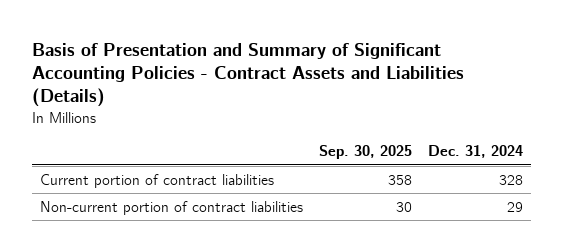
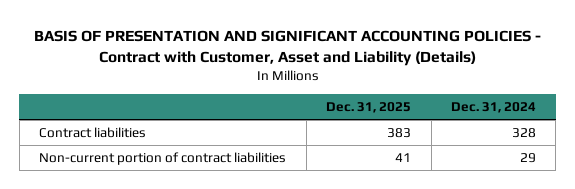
[32,42,465,108] Basis of Presentation and Summary of Significant Accounting Policies - Contract Assets and Liabilities (Details) -> [33,29,541,66] BASIS OF PRESENTATION AND SIGNIFICANT ACCOUNTING POLICIES - Contract with Customer, Asset and Liability (Details)
[319,145,413,160] Sep. 30, 2025 -> none
none -> [326,101,412,113] Dec. 31, 2025
[40,173,275,188] Current portion of contract liabilities -> [39,126,147,138] Contract liabilities

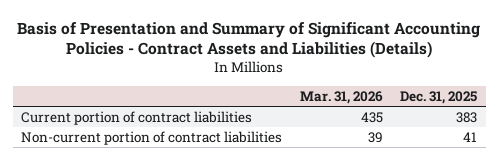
[33,29,541,66] BASIS OF PRESENTATION AND SIGNIFICANT ACCOUNTING POLICIES - Contract with Customer, Asset and Liability (Details) -> [17,21,481,59] Basis of Presentation and Summary of Significant Accounting Policies - Contract Assets and Liabilities (Details)
[450,101,536,113] Dec. 31, 2024 -> none
none -> [299,90,383,104] Mar. 31, 2026
[39,126,147,138] Contract liabilities -> [21,111,253,126] Current portion of contract liabilities

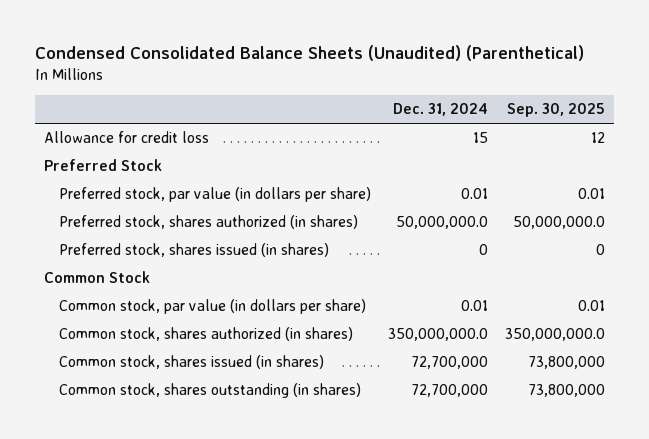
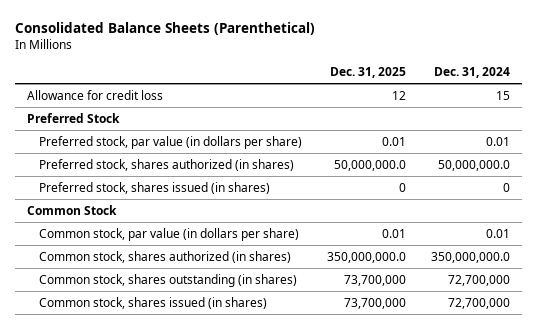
[35,45,585,62] Condensed Consolidated Balance Sheets (Unaudited) (Parenthetical) -> [14,22,315,36] Consolidated Balance Sheets (Parenthetical)
[507,103,606,118] Sep. 30, 2025 -> none
none -> [329,67,406,79] Dec. 31, 2025
[59,355,325,370] Common stock, shares issued (in shares) -> [38,296,267,309] Common stock, shares issued (in shares)

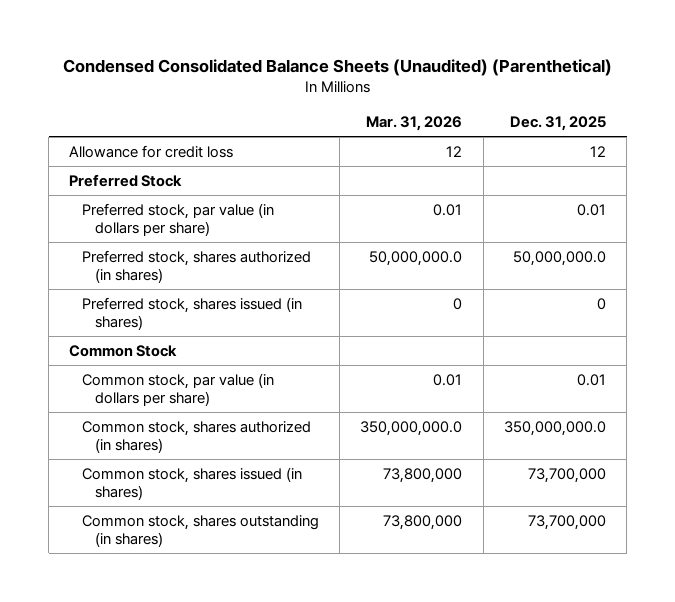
[14,22,315,36] Consolidated Balance Sheets (Parenthetical) -> [62,58,612,76] Condensed Consolidated Balance Sheets (Unaudited) (Parenthetical)
[433,67,510,79] Dec. 31, 2024 -> none
none -> [366,115,463,131] Mar. 31, 2026
[38,273,297,287] Common stock, shares outstanding (in shares) -> [81,515,319,547] Common stock, shares outstanding (in shares)

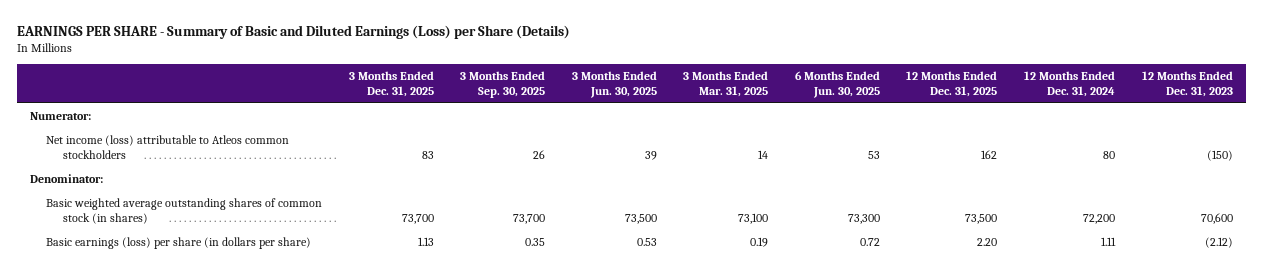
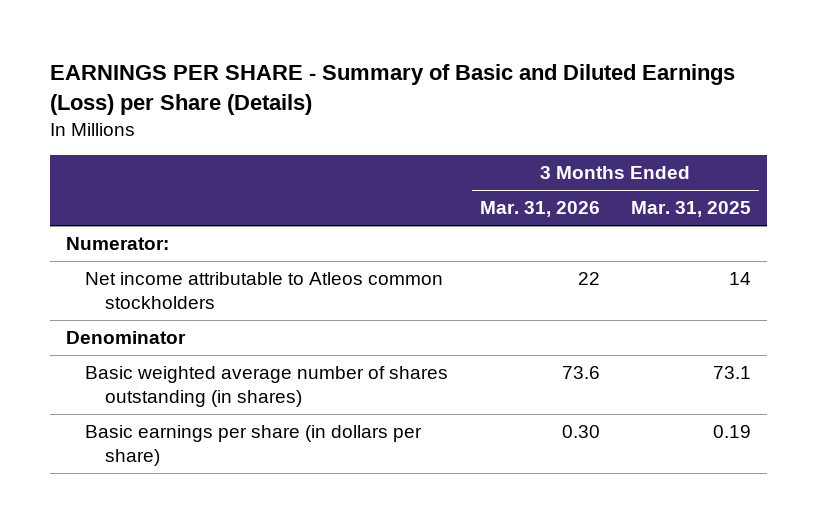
[348,71,434,97] 3 Months Ended Dec. 31, 2025 -> none
[460,71,546,98] 3 Months Ended Sep. 30, 2025 -> none
[571,71,657,98] 3 Months Ended Jun. 30, 2025 -> none
[794,71,880,98] 6 Months Ended Jun. 30, 2025 -> none
[906,71,998,97] 12 Months Ended Dec. 31, 2025 -> none
[1024,71,1116,97] 12 Months Ended Dec. 31, 2024 -> none
[1141,71,1233,97] 12 Months Ended Dec. 31, 2023 -> none
none -> [479,201,600,218] Mar. 31, 2026
[46,135,290,159] Net income (loss) attributable to Atleos common stockholders -> [85,272,444,309] Net income attributable to Atleos common stockholders
[30,174,104,184] Denominator: -> [65,331,186,345] Denominator
[46,198,323,224] Basic weighted average outstanding shares of common stock (in shares) -> [85,366,449,407] Basic weighted average number of shares outstanding (in shares)
[738,212,769,224] 73,100 -> [712,366,751,380] 73.1
[46,237,312,250] Basic earnings (loss) per share (in dollars per share) -> [85,425,423,466] Basic earnings per share (in dollars per share)

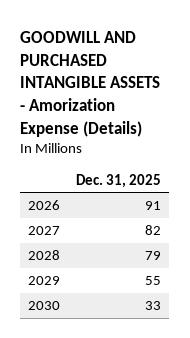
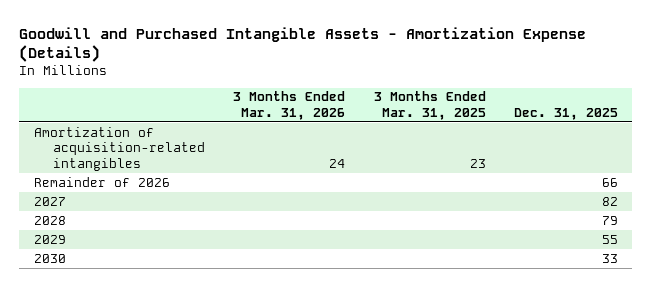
[20,31,161,137] GOODWILL AND PURCHASED INTANGIBLE ASSETS - Amorization Expense (Details) -> [19,26,587,63] Goodwill and Purchased Intangible Assets - Amortization Expense (Details)
none -> [233,91,346,120] 3 Months Ended Mar. 31, 2026
none -> [373,91,486,120] 3 Months Ended Mar. 31, 2025
[28,200,61,211] 2026 -> none
none -> [33,126,205,171] Amortization of acquisition-related intangibles
none -> [33,176,170,187] Remainder of 2026

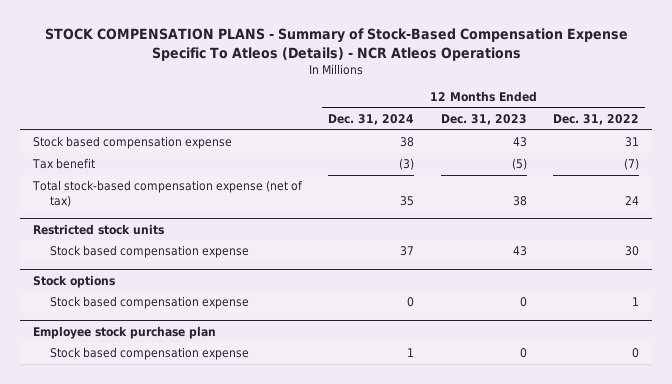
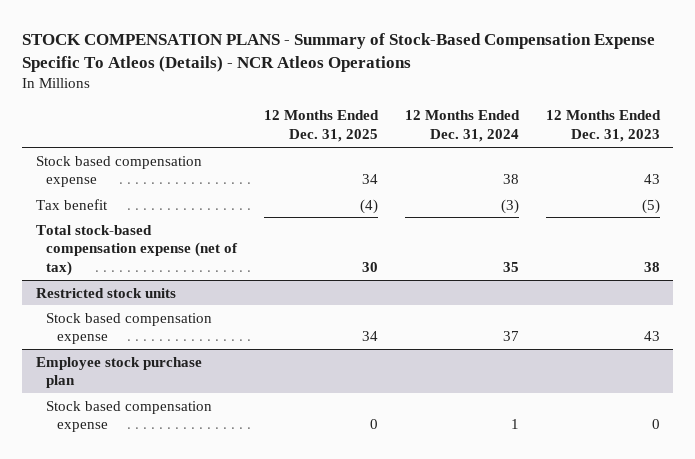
[552,114,639,126] Dec. 31, 2022 -> none
none -> [264,110,380,143] 12 Months Ended Dec. 31, 2025
[33,274,116,288] Stock options -> none
[49,296,249,310] Stock based compensation expense -> none

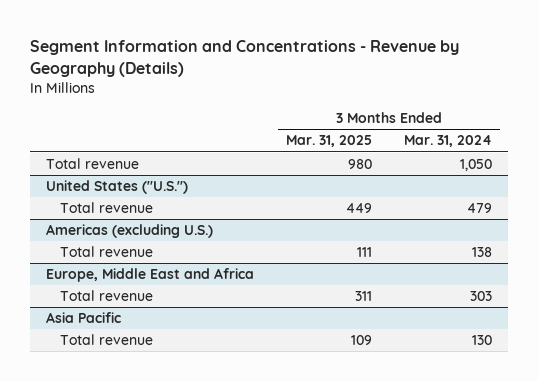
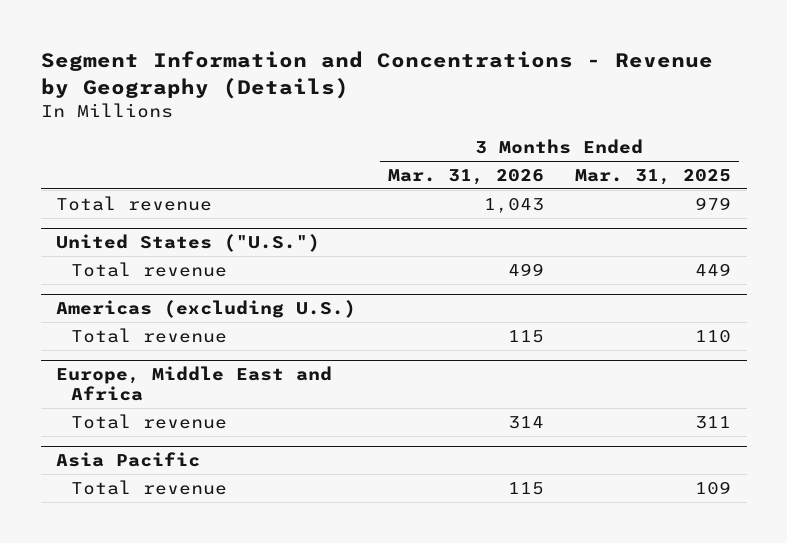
[403,135,492,148] Mar. 31, 2024 -> none
none -> [387,169,544,186] Mar. 31, 2026
[347,159,372,170] 980 -> [694,196,731,210] 979
[356,247,372,258] 111 -> [694,329,731,343] 110

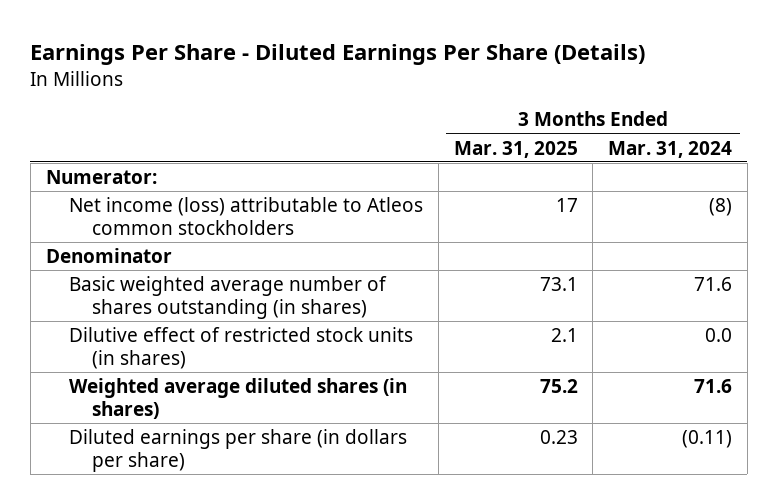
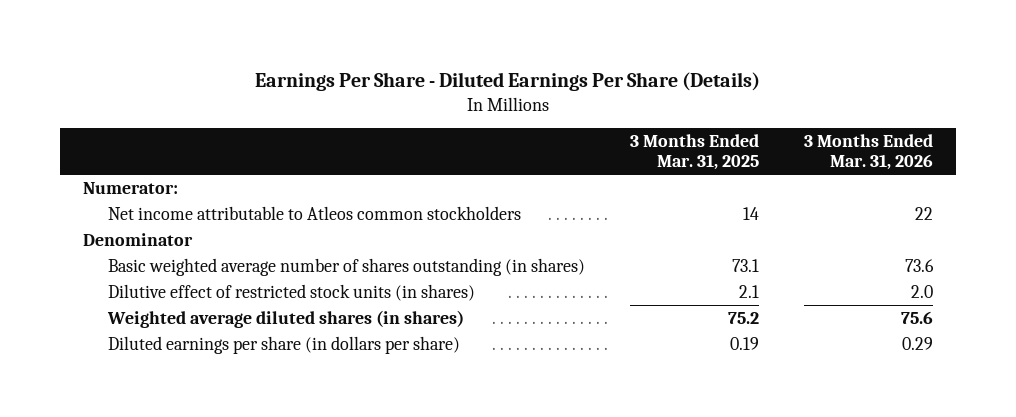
[608,140,733,158] Mar. 31, 2024 -> none
none -> [804,134,934,171] 3 Months Ended Mar. 31, 2026
[68,197,423,235] Net income (loss) attributable to Atleos common stockholders -> [108,205,522,220] Net income attributable to Atleos common stockholders
[555,198,578,213] 17 -> [743,206,760,220] 14
[539,430,578,445] 0.23 -> [730,336,760,350] 0.19

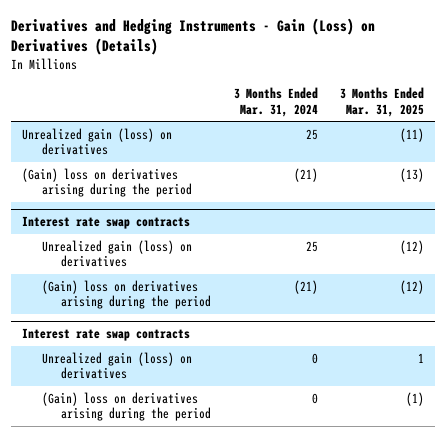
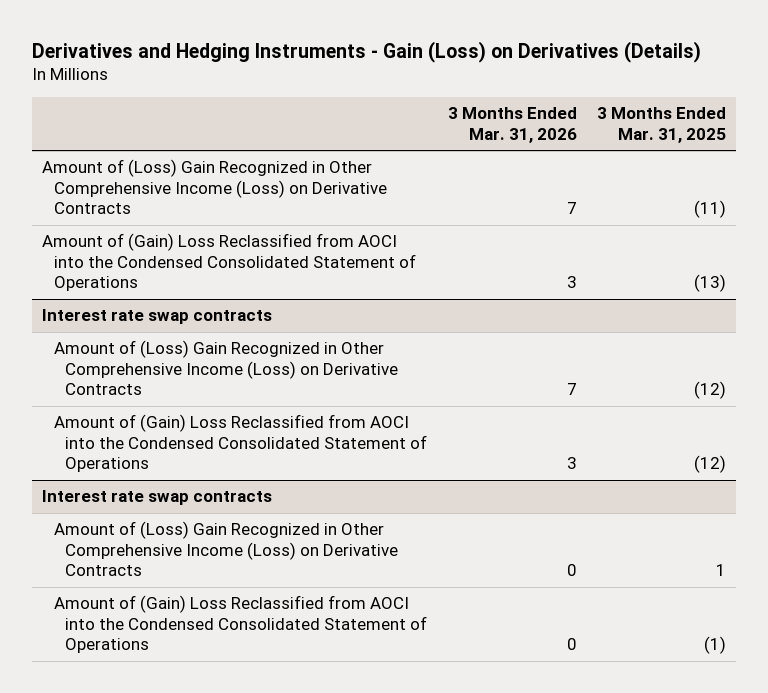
[233,86,318,117] 3 Months Ended Mar. 31, 2024 -> none
none -> [447,107,577,143] 3 Months Ended Mar. 31, 2026
[22,127,173,156] Unrealized gain (loss) on derivatives -> [41,159,387,215] Amount of (Loss) Gain Recognized in Other Comprehensive Income (Loss) on Derivative Contracts
[22,167,192,198] (Gain) loss on derivatives arising during the period -> [41,233,416,292] Amount of (Gain) Loss Reclassified from AOCI into the Condensed Consolidated Statement of Operations
[41,239,192,268] Unrealized gain (loss) on derivatives -> [53,340,399,396] Amount of (Loss) Gain Recognized in Other Comprehensive Income (Loss) on Derivative Contracts
[41,279,212,310] (Gain) loss on derivatives arising during the period -> [53,414,428,473] Amount of (Gain) Loss Reclassified from AOCI into the Condensed Consolidated Statement of Operations
[41,351,192,380] Unrealized gain (loss) on derivatives -> [53,521,399,577] Amount of (Loss) Gain Recognized in Other Comprehensive Income (Loss) on Derivative Contracts
[41,391,212,422] (Gain) loss on derivatives arising during the period -> [53,595,428,654] Amount of (Gain) Loss Reclassified from AOCI into the Condensed Consolidated Statement of Operations

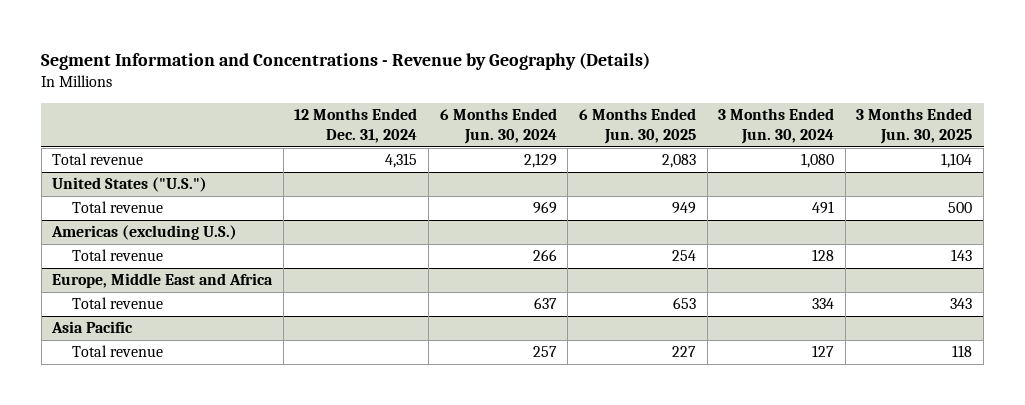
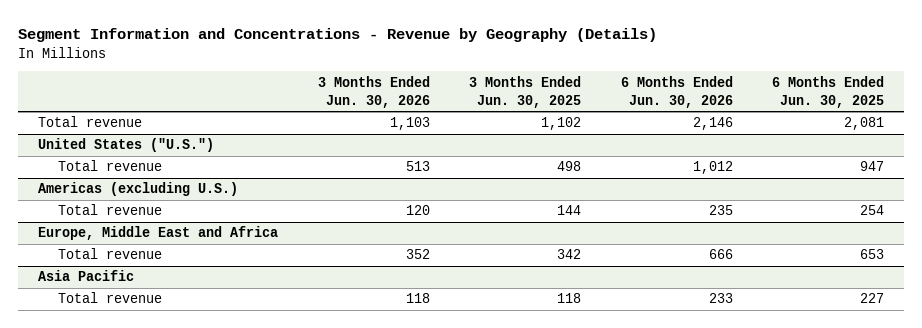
[294,108,418,144] 12 Months Ended Dec. 31, 2024 -> none
[439,108,557,145] 6 Months Ended Jun. 30, 2024 -> none
[718,108,835,145] 3 Months Ended Jun. 30, 2024 -> none
none -> [317,75,430,108] 3 Months Ended Jun. 30, 2026
none -> [620,75,733,108] 6 Months Ended Jun. 30, 2026
[661,154,696,169] 2,083 -> [844,117,885,131] 2,081
[941,153,973,169] 1,104 -> [541,117,582,131] 1,102
[671,202,696,215] 949 -> [860,161,885,172] 947
[948,202,973,214] 500 -> [557,161,582,172] 498
[951,249,973,262] 143 -> [557,205,582,216] 144
[950,298,973,310] 343 -> [557,249,582,260] 342

